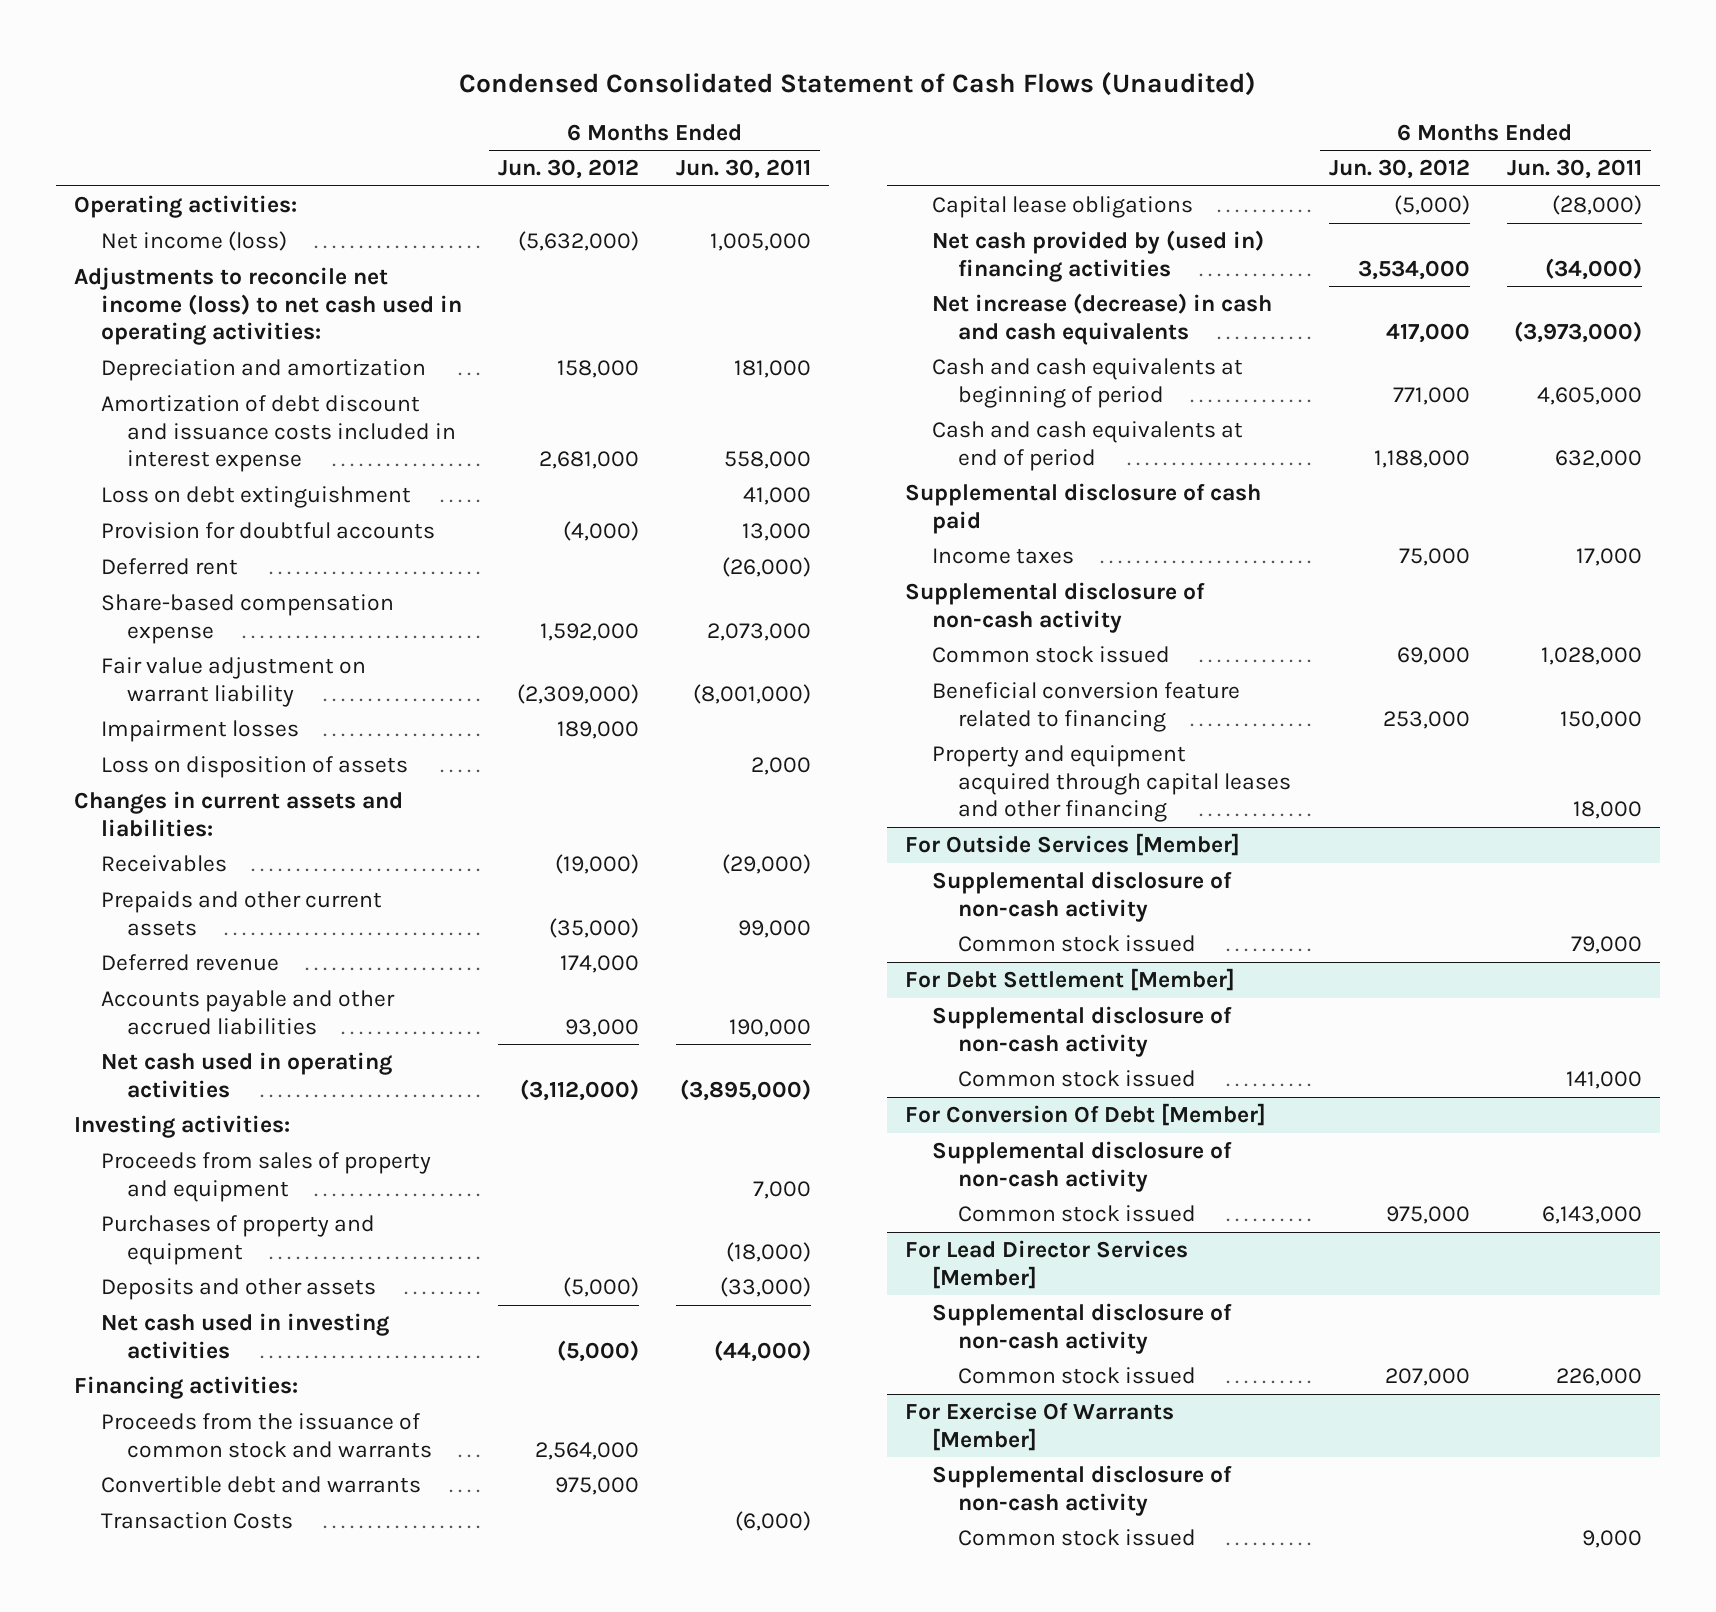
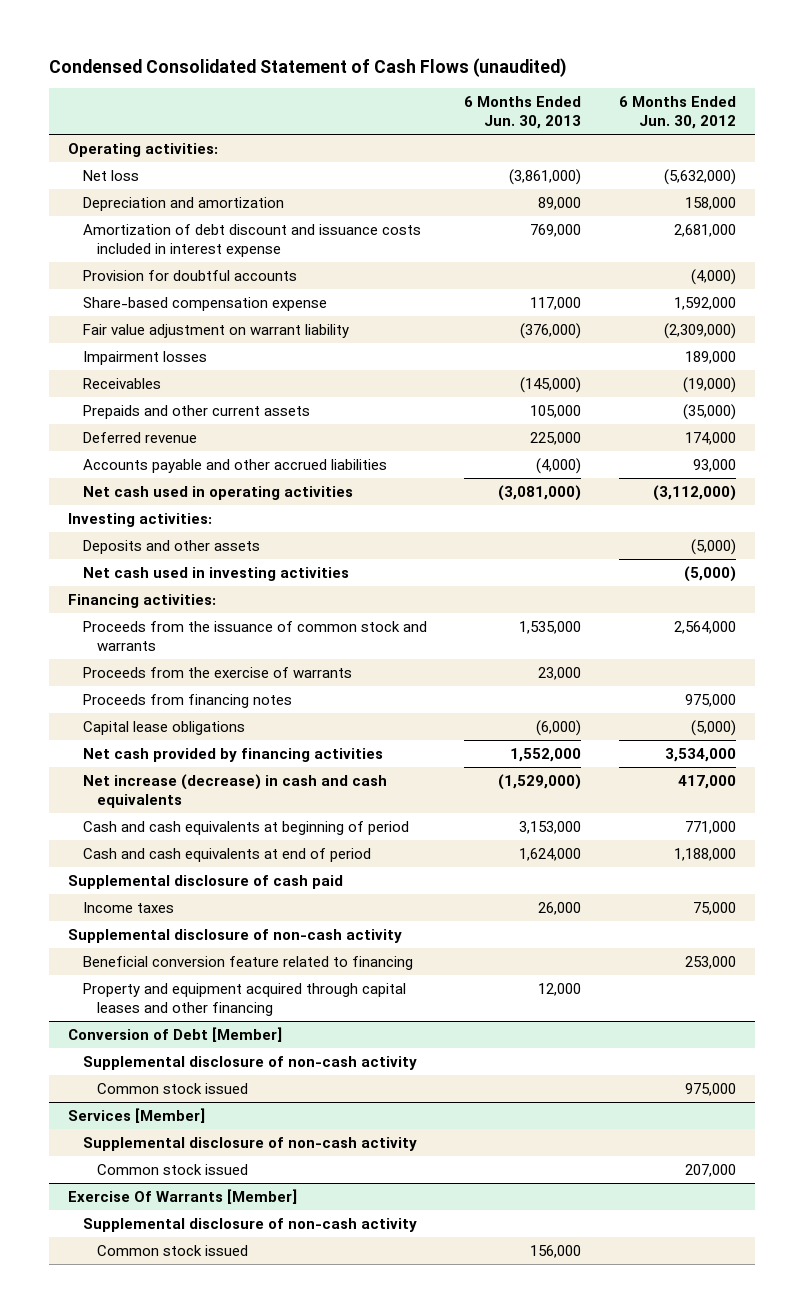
[458,71,1256,96] Condensed Consolidated Statement of Cash Flows (Unaudited) -> [49,57,568,77] Condensed Consolidated Statement of Cash Flows (unaudited)
[675,159,811,180] Jun. 30, 2011 -> none
none -> [464,95,582,130] 6 Months Ended Jun. 30, 2013
[74,267,462,346] Adjustments to reconcile net income (loss) to net cash used in operating activities: -> none
[100,231,287,252] Net income (loss) -> [82,169,139,181] Net loss
[100,486,411,509] Loss on debt extinguishment -> none
[100,558,238,576] Deferred rent -> none
[100,756,408,779] Loss on disposition of assets -> none
[74,791,404,837] Changes in current assets and liabilities: -> none
[100,1152,431,1202] Proceeds from sales of property and equipment -> none
[100,1215,375,1265] Purchases of property and equipment -> none
[100,1512,293,1530] Transaction Costs -> none
none -> [82,666,352,678] Proceeds from the exercise of warrants
[100,1476,421,1494] Convertible debt and warrants -> [82,693,292,708] Proceeds from financing notes
[931,230,1264,282] Net cash provided by (used in) financing activities -> [82,747,383,762] Net cash provided by financing activities
[931,646,1170,664] Common stock issued -> none
[905,833,1241,857] For Outside Services [Member] -> none
[931,871,1232,922] Supplemental disclosure of non-cash activity -> none
[958,935,1197,953] Common stock issued -> none
[905,968,1236,992] For Debt Settlement [Member] -> none
[931,1006,1232,1057] Supplemental disclosure of non-cash activity -> none
[958,1070,1197,1088] Common stock issued -> none
[905,1103,1267,1127] For Conversion Of Debt [Member] -> [68,1026,283,1042] Conversion of Debt [Member]
[905,1240,1189,1289] For Lead Director Services [Member] -> none
none -> [68,1107,206,1123] Services [Member]
[905,1402,1175,1451] For Exercise Of Warrants [Member] -> [68,1188,298,1204] Exercise Of Warrants [Member]

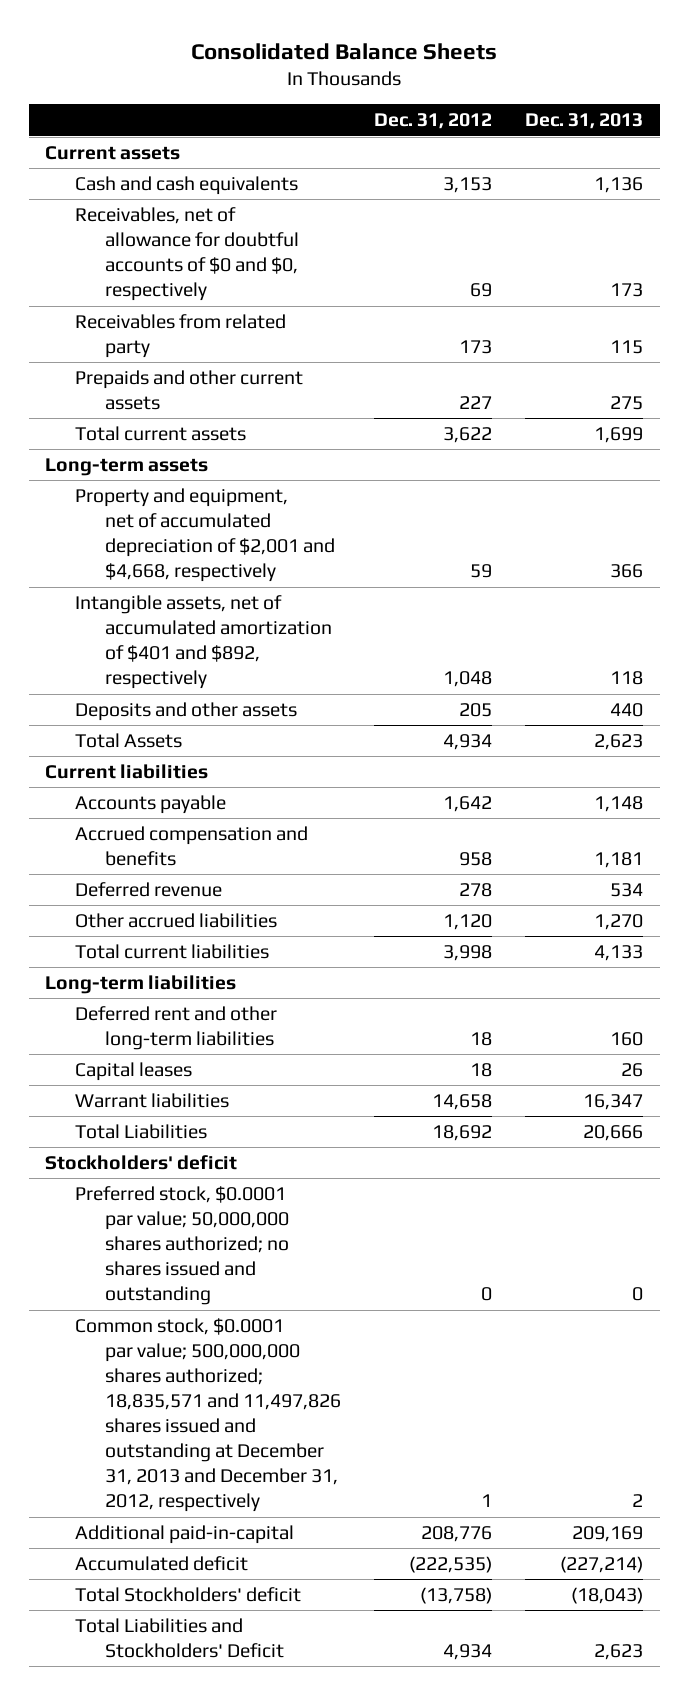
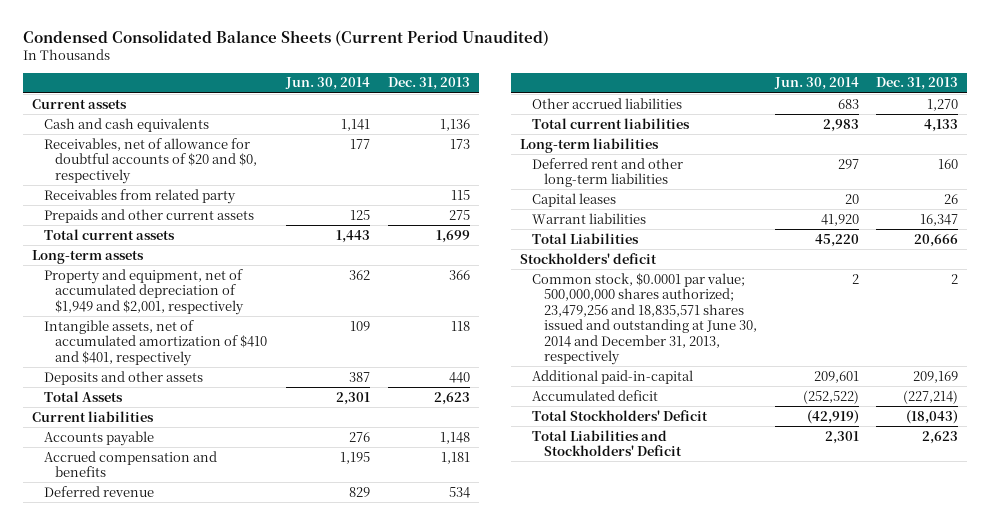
[191,42,498,60] Consolidated Balance Sheets -> [22,29,549,46] Condensed Consolidated Balance Sheets (Current Period Unaudited)
[374,113,493,130] Dec. 31, 2012 -> none
none -> [285,77,371,91] Jun. 30, 2014
[74,206,299,302] Receivables, net of allowance for doubtful accounts of $0 and $0, respectively -> [43,137,258,184] Receivables, net of allowance for doubtful accounts of $20 and $0, respectively
[74,487,335,583] Property and equipment, net of accumulated depreciation of $2,001 and $4,668, respectively -> [43,268,245,315] Property and equipment, net of accumulated depreciation of $1,949 and $2,001, respectively
[74,594,332,690] Intangible assets, net of accumulated amortization of $401 and $892, respectively -> [43,319,268,366] Intangible assets, net of accumulated amortization of $410 and $401, respectively
[74,1185,289,1306] Preferred stock, $0.0001 par value; 50,000,000 shares authorized; no shares issued and outstanding -> none
[74,1317,341,1513] Common stock, $0.0001 par value; 500,000,000 shares authorized; 18,835,571 and 11,497,826 shares issued and outstanding at December 31, 2013 and December 31, 2012, respectively -> [531,272,757,366] Common stock, $0.0001 par value; 500,000,000 shares authorized; 23,479,256 and 18,835,571 shares issued and outstanding at June 30, 2014 and December 31, 2013, respectively
[74,1586,301,1602] Total Stockholders' deficit -> [531,409,708,421] Total Stockholders' Deficit

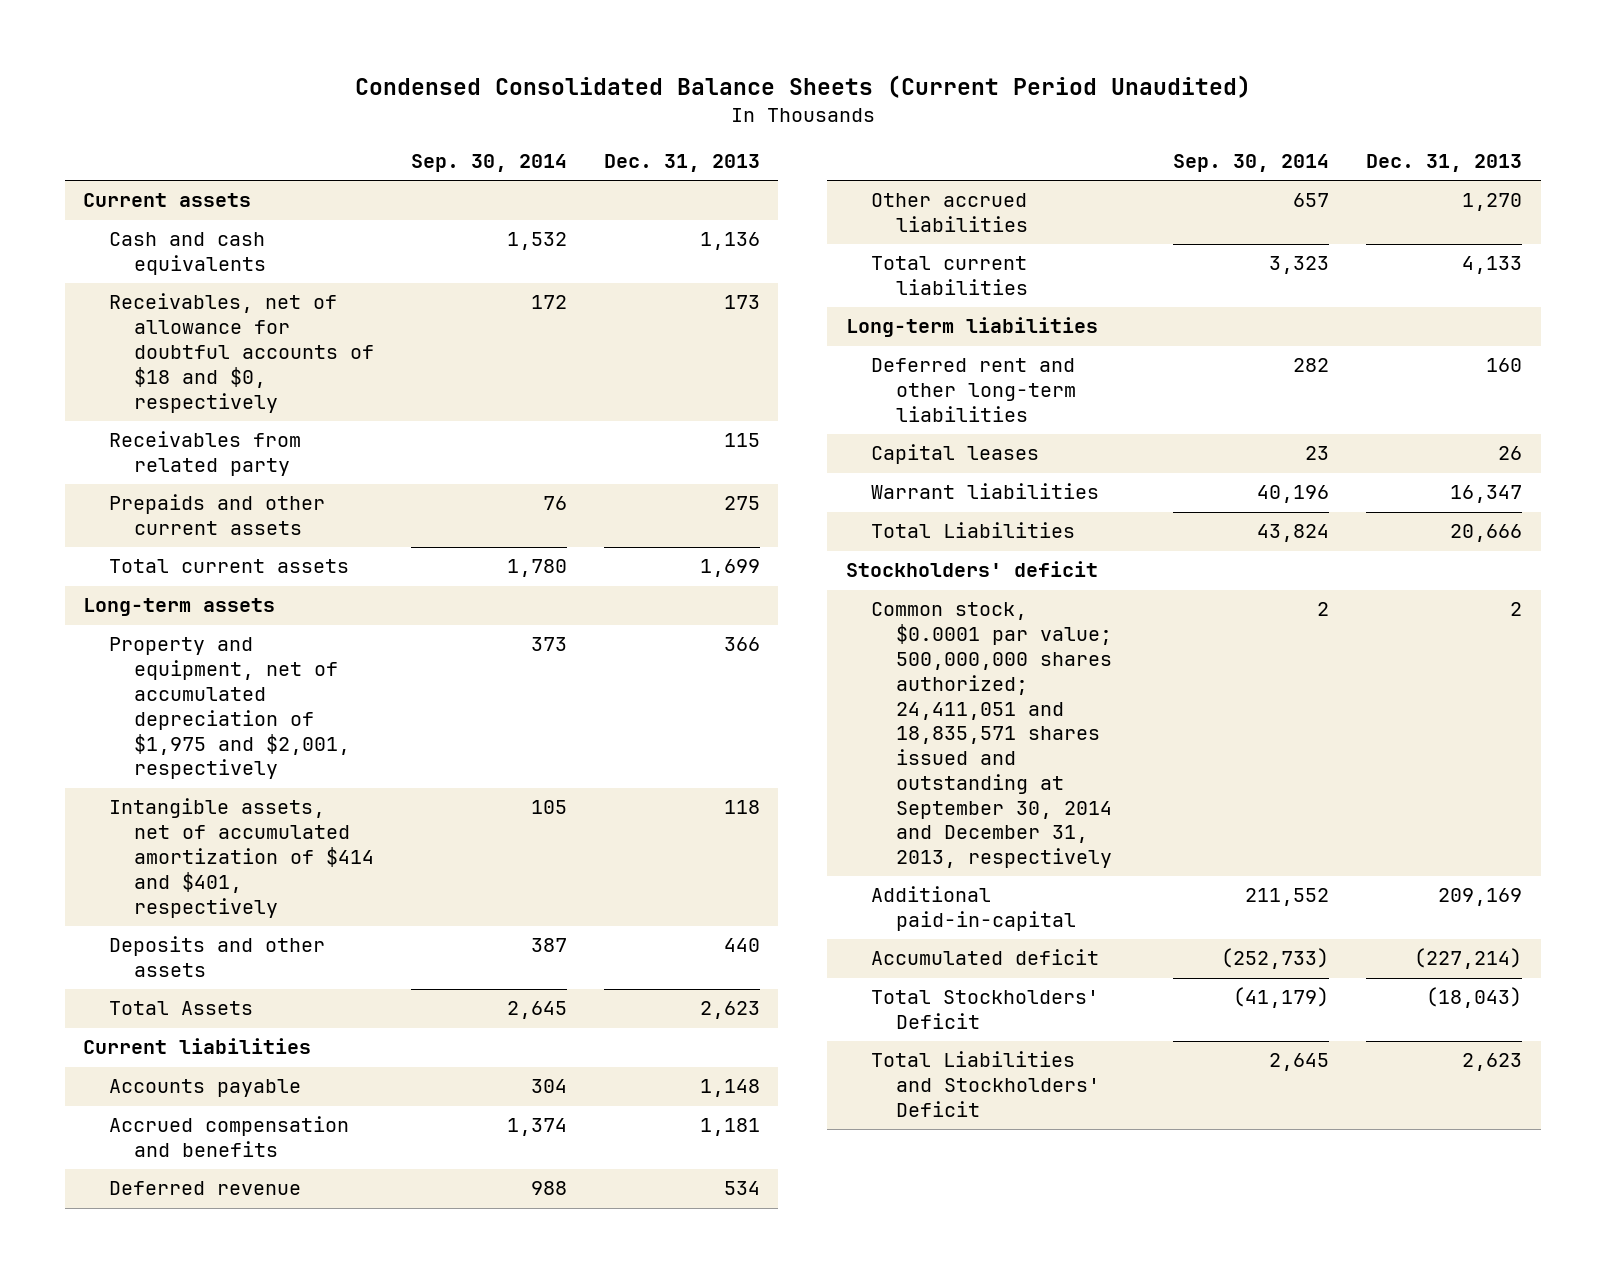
[285,77,371,91] Jun. 30, 2014 -> none
none -> [410,153,567,172] Sep. 30, 2014
[43,137,258,184] Receivables, net of allowance for doubtful accounts of $20 and $0, respectively -> [108,293,375,413] Receivables, net of allowance for doubtful accounts of $18 and $0, respectively
[43,268,245,315] Property and equipment, net of accumulated depreciation of $1,949 and $2,001, respectively -> [108,637,351,780] Property and equipment, net of accumulated depreciation of $1,975 and $2,001, respectively
[43,319,268,366] Intangible assets, net of accumulated amortization of $410 and $401, respectively -> [108,798,375,918] Intangible assets, net of accumulated amortization of $414 and $401, respectively
[531,272,757,366] Common stock, $0.0001 par value; 500,000,000 shares authorized; 23,479,256 and 18,835,571 shares issued and outstanding at June 30, 2014 and December 31, 2013, respectively -> [871,602,1113,869] Common stock, $0.0001 par value; 500,000,000 shares authorized; 24,411,051 and 18,835,571 shares issued and outstanding at September 30, 2014 and December 31, 2013, respectively

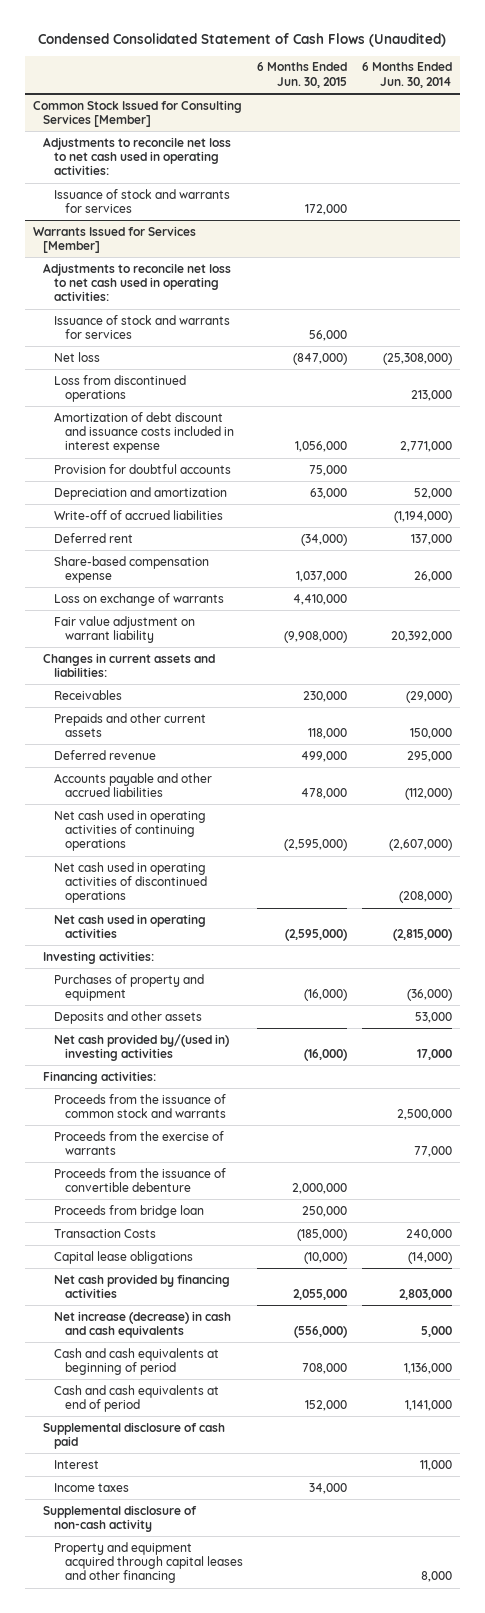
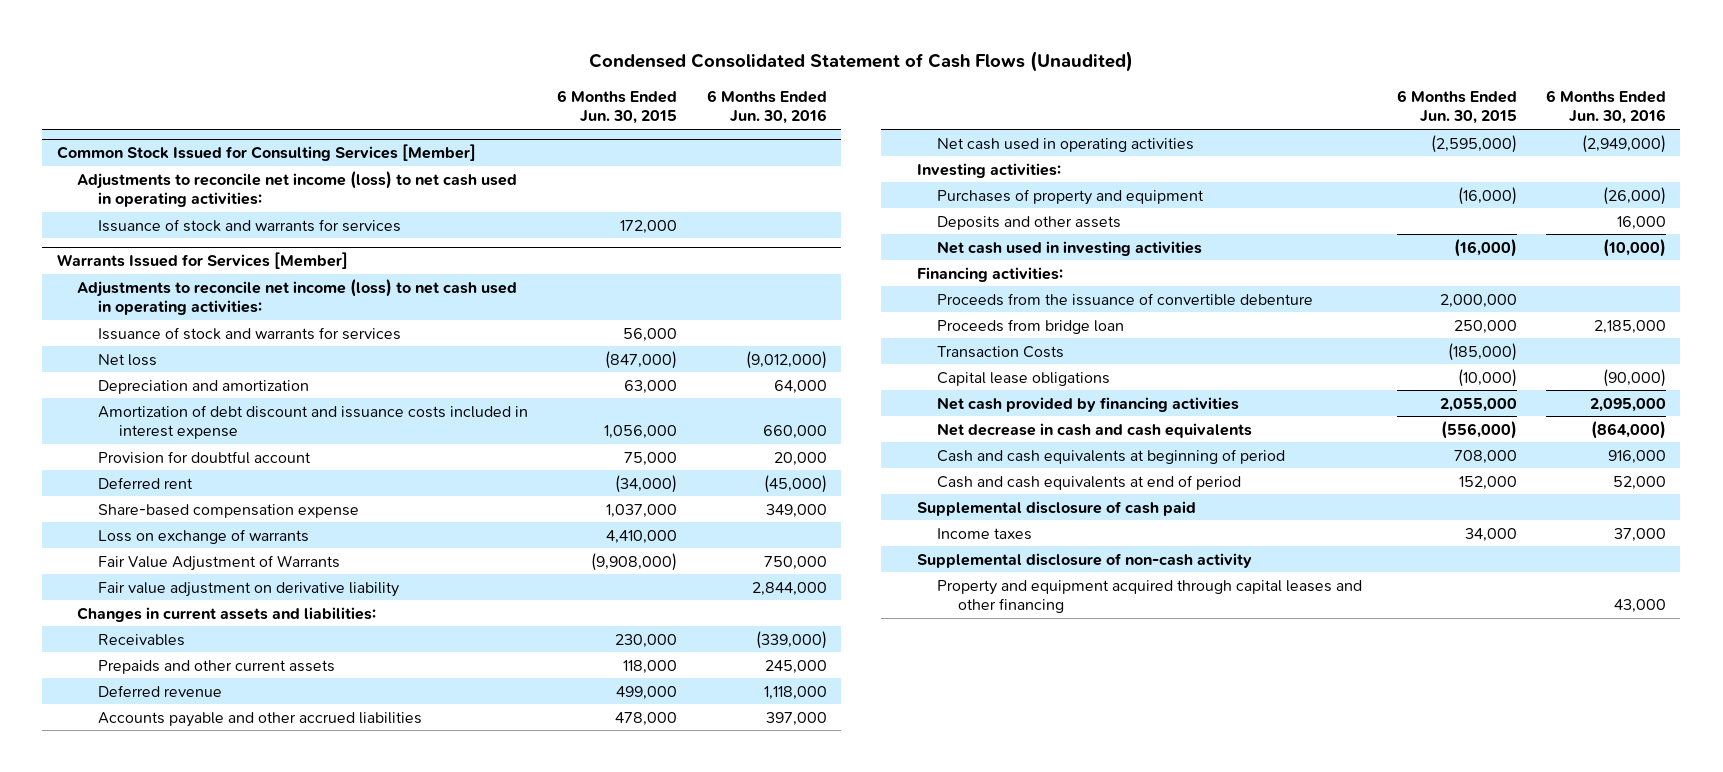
[362,62,453,88] 6 Months Ended Jun. 30, 2014 -> none
none -> [706,89,827,125] 6 Months Ended Jun. 30, 2016
[43,136,232,176] Adjustments to reconcile net loss to net cash used in operating activities: -> [77,170,518,208] Adjustments to reconcile net income (loss) to net cash used in operating activities:
[43,262,232,302] Adjustments to reconcile net loss to net cash used in operating activities: -> [77,278,518,316] Adjustments to reconcile net income (loss) to net cash used in operating activities:
[53,374,186,403] Loss from discontinued operations -> none
[53,463,231,474] Provision for doubtful accounts -> none
[53,509,223,520] Write-off of accrued liabilities -> none
[53,411,234,454] Amortization of debt discount and issuance costs included in interest expense -> [97,404,528,440] Amortization of debt discount and issuance costs included in interest expense
none -> [97,450,311,464] Provision for doubtful account
[53,615,195,644] Fair value adjustment on warrant liability -> [97,554,340,571] Fair Value Adjustment of Warrants
none -> [97,581,399,597] Fair value adjustment on derivative liability
[53,809,206,852] Net cash used in operating activities of continuing operations -> none
[53,861,207,904] Net cash used in operating activities of discontinued operations -> none
[53,1033,229,1062] Net cash provided by/(used in) investing activities -> [937,240,1203,256] Net cash used in investing activities
[53,1093,226,1119] Proceeds from the issuance of common stock and warrants -> none
[53,1130,224,1156] Proceeds from the exercise of warrants -> none
[53,1310,231,1339] Net increase (decrease) in cash and cash equivalents -> [937,422,1253,438] Net decrease in cash and cash equivalents
[53,1459,99,1469] Interest -> none

